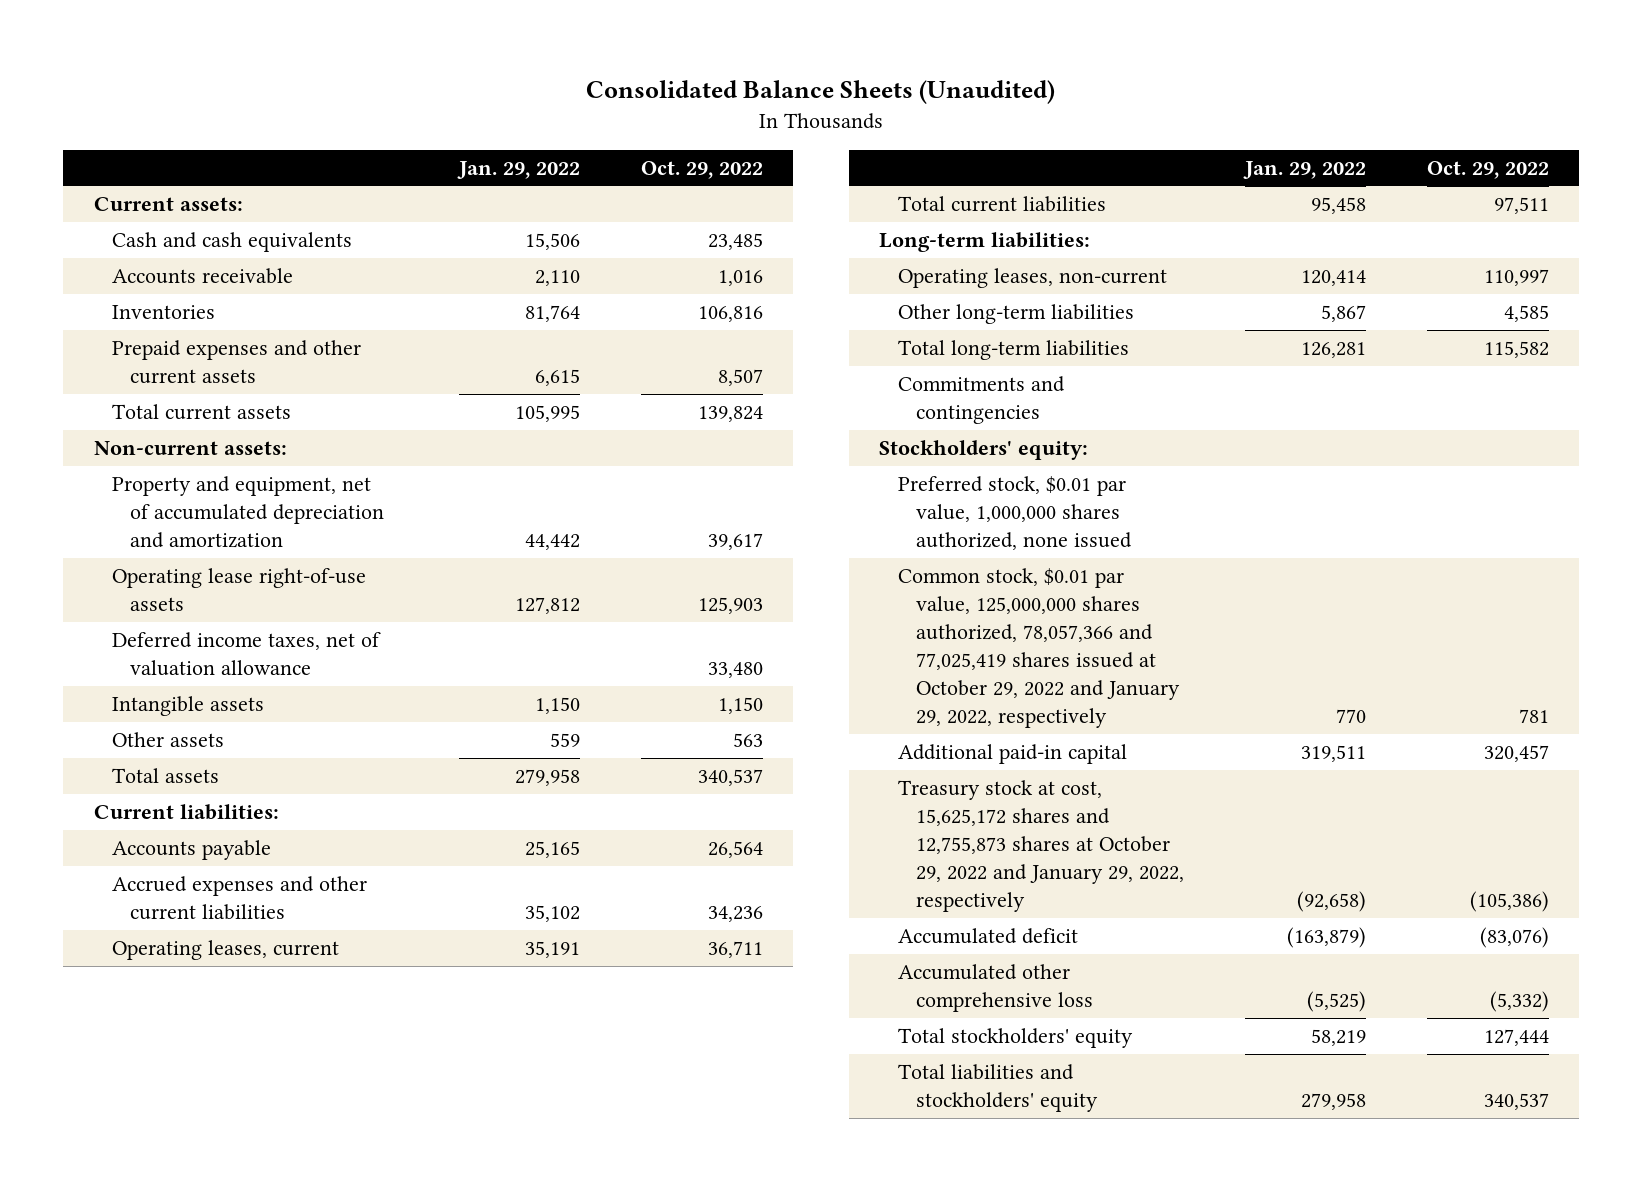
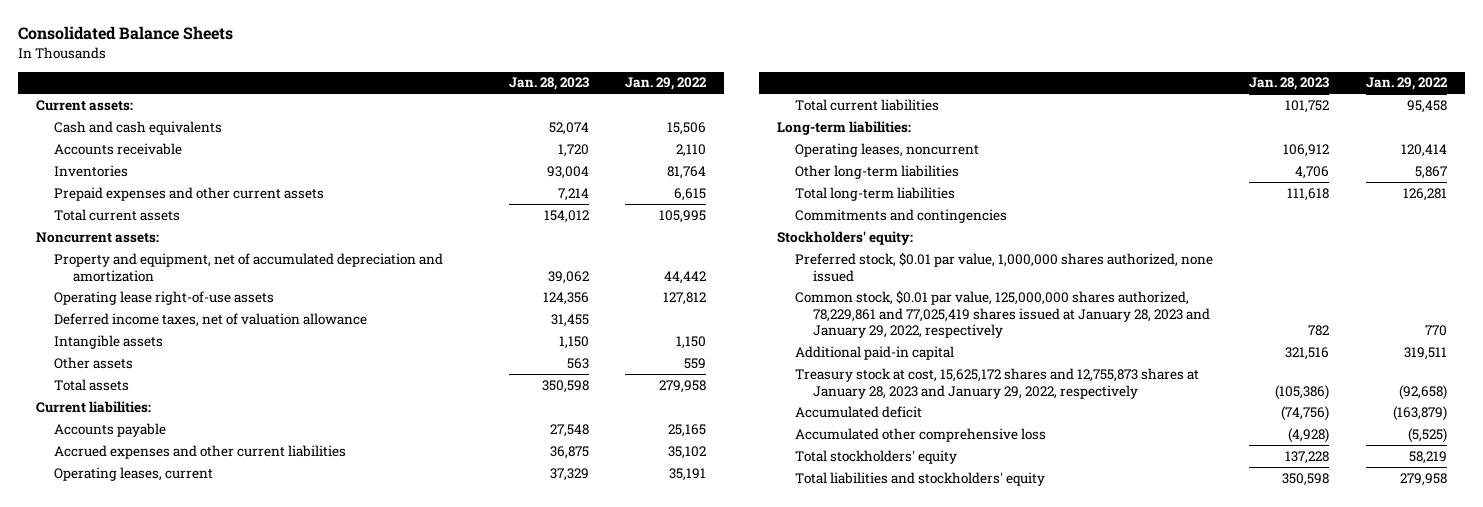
[586,79,1056,104] Consolidated Balance Sheets (Unaudited) -> [18,26,234,41] Consolidated Balance Sheets
[640,160,763,179] Oct. 29, 2022 -> none
none -> [508,77,589,91] Jan. 28, 2023
[93,441,287,456] Non-current assets: -> [36,231,160,243] Noncurrent assets:
[897,268,1167,289] Operating leases, non-current -> [794,142,979,157] Operating leases, noncurrent
[897,568,1180,729] Common stock, $0.01 par value, 125,000,000 shares authorized, 78,057,366 and 77,025,419 shares issued at October 29, 2022 and January 29, 2022, respectively -> [794,289,1211,339] Common stock, $0.01 par value, 125,000,000 shares authorized, 78,229,861 and 77,025,419 shares issued at January 28, 2023 and January 29, 2022, respectively
[897,780,1184,913] Treasury stock at cost, 15,625,172 shares and 12,755,873 shares at October 29, 2022 and January 29, 2022, respectively -> [794,367,1199,399] Treasury stock at cost, 15,625,172 shares and 12,755,873 shares at January 28, 2023 and January 29, 2022, respectively

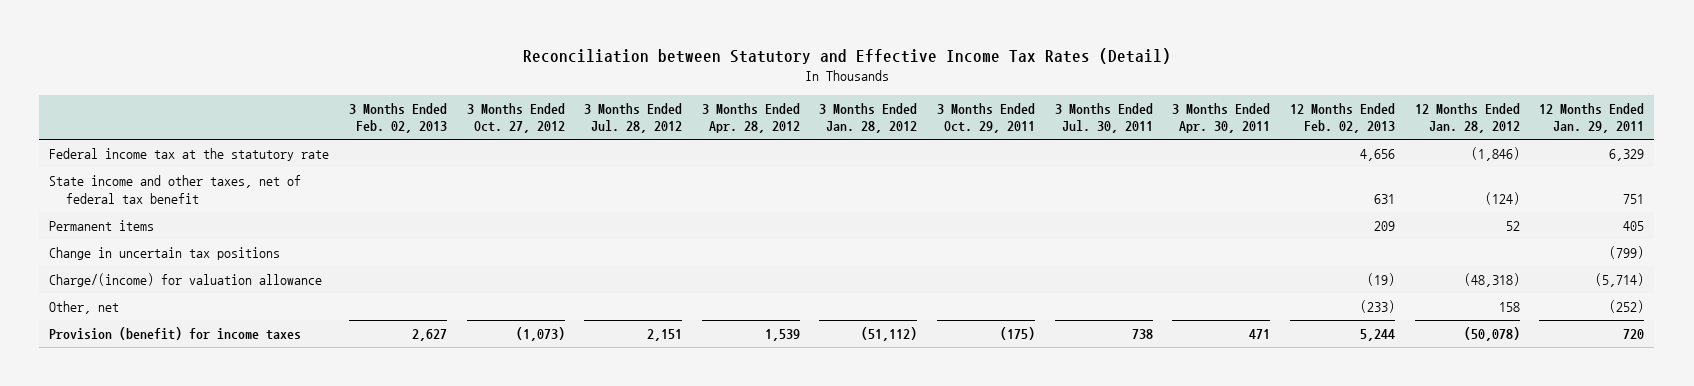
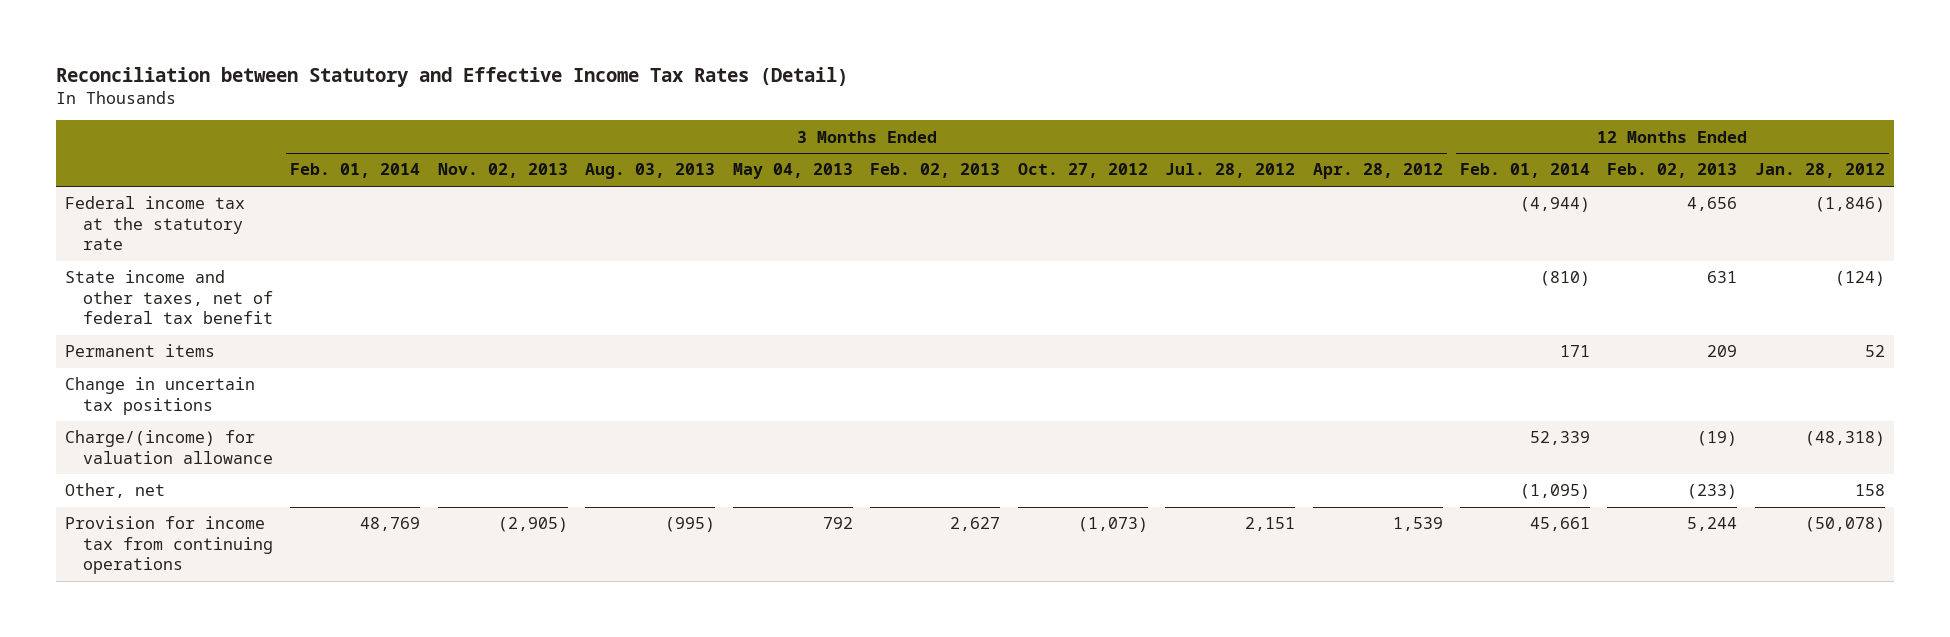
[819,102,918,134] 3 Months Ended Jan. 28, 2012 -> none
[937,102,1036,134] 3 Months Ended Oct. 29, 2011 -> none
[1054,102,1153,134] 3 Months Ended Jul. 30, 2011 -> none
[1172,102,1271,134] 3 Months Ended Apr. 30, 2011 -> none
[1539,102,1645,134] 12 Months Ended Jan. 29, 2011 -> none
none -> [290,163,421,179] Feb. 01, 2014
none -> [437,163,568,179] Nov. 02, 2013
none -> [585,163,716,180] Aug. 03, 2013
none -> [732,163,853,180] May 04, 2013
none -> [1460,163,1591,179] Feb. 01, 2014
[49,327,302,341] Provision (benefit) for income taxes -> [65,516,274,575] Provision for income tax from continuing operations

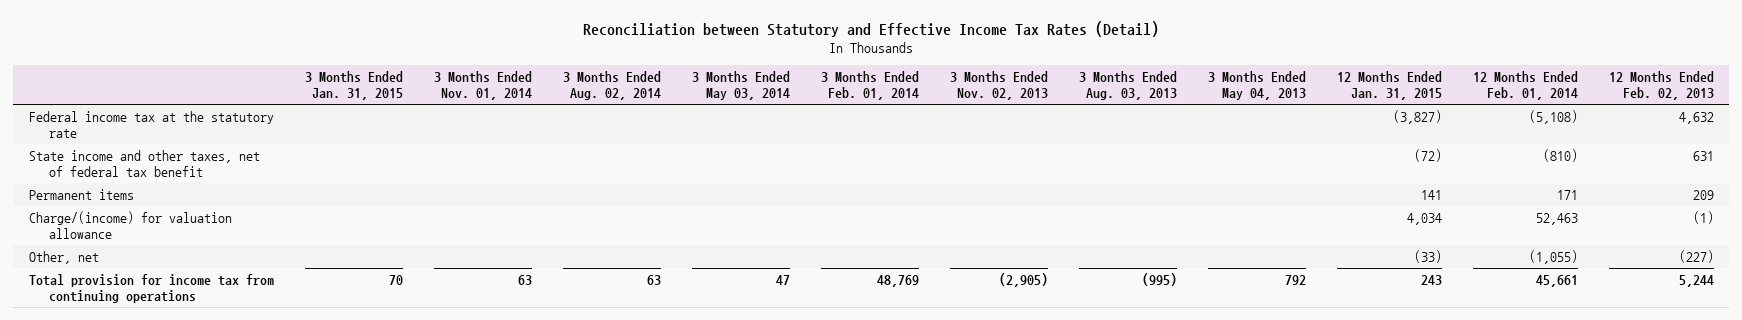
[870,163,1001,179] Feb. 02, 2013 -> none
[1017,163,1148,179] Oct. 27, 2012 -> none
[1165,163,1296,179] Jul. 28, 2012 -> none
[1312,163,1443,180] Apr. 28, 2012 -> none
[1754,163,1885,179] Jan. 28, 2012 -> none
none -> [304,70,403,101] 3 Months Ended Jan. 31, 2015
none -> [433,70,532,101] 3 Months Ended Nov. 01, 2014
none -> [562,70,661,101] 3 Months Ended Aug. 02, 2014
none -> [691,70,790,101] 3 Months Ended May 03, 2014
none -> [1336,70,1442,101] 12 Months Ended Jan. 31, 2015
[1520,197,1591,213] (4,944) -> [1528,109,1578,124] (5,108)
[1687,197,1738,212] 4,656 -> [1678,111,1714,124] 4,632
[65,377,256,415] Change in uncertain tax positions -> none
[1530,431,1591,446] 52,339 -> [1535,212,1578,225] 52,463
[1697,431,1738,447] (19) -> [1692,210,1714,224] (1)
[1520,484,1591,500] (1,095) -> [1528,249,1578,264] (1,055)
[1687,484,1738,500] (233) -> [1678,249,1714,263] (227)
[65,516,274,575] Provision for income tax from continuing operations -> [28,273,274,304] Total provision for income tax from continuing operations

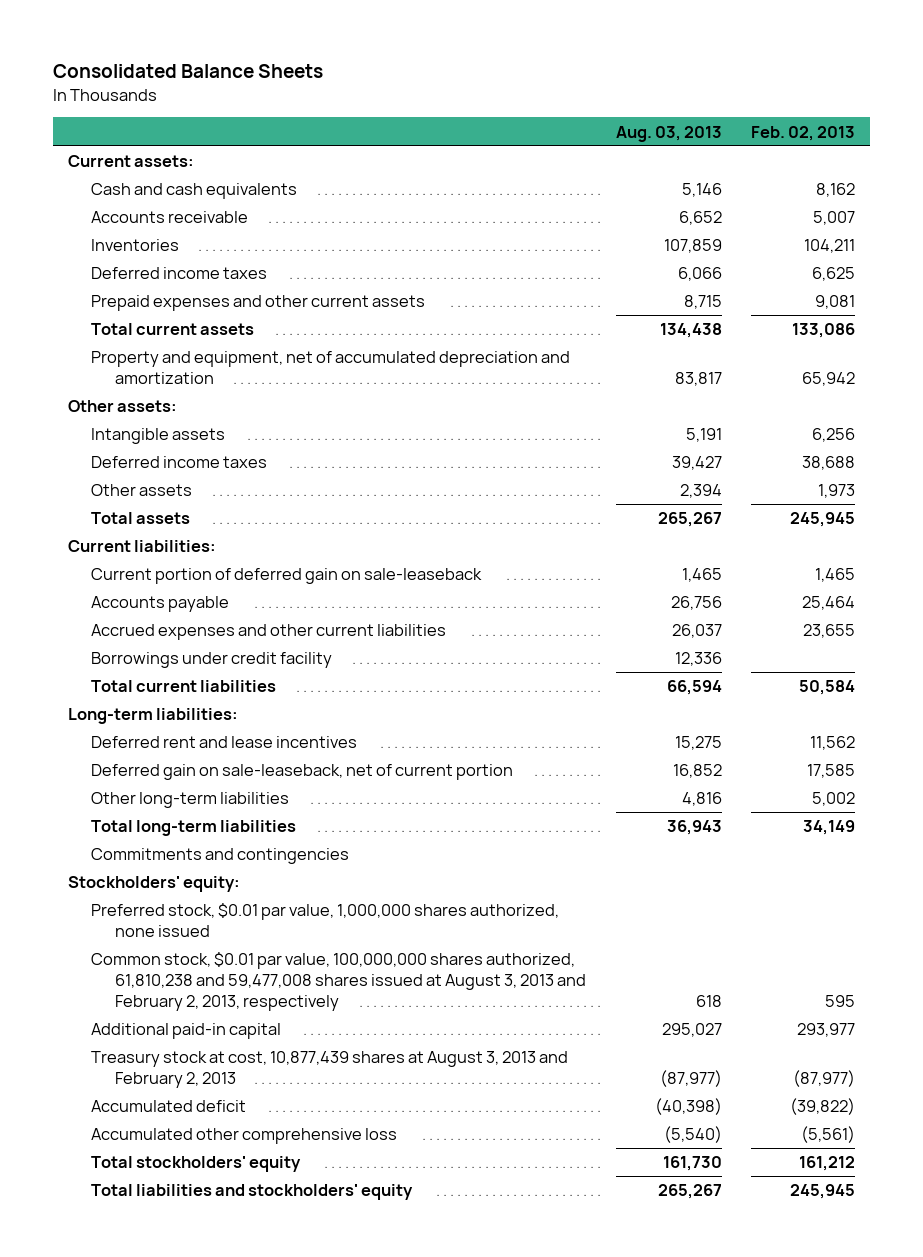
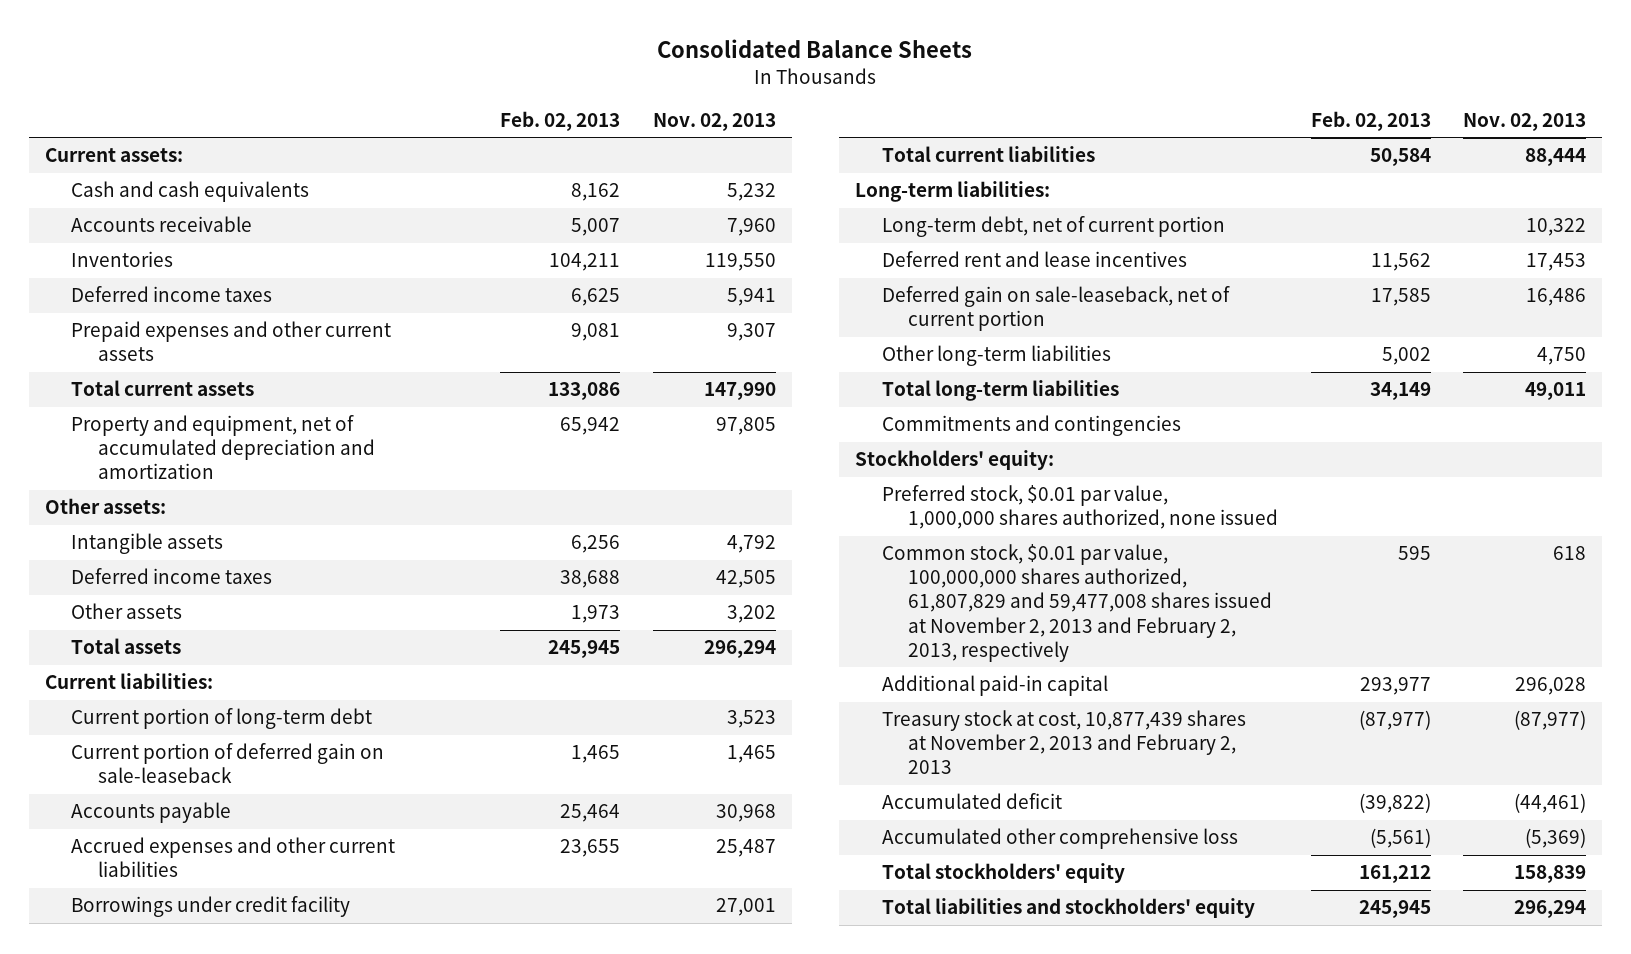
[615,125,722,142] Aug. 03, 2013 -> none
none -> [652,112,776,131] Nov. 02, 2013
none -> [71,708,373,730] Current portion of long-term debt
none -> [881,216,1225,238] Long-term debt, net of current portion
[91,952,587,1012] Common stock, $0.01 par value, 100,000,000 shares authorized, 61,810,238 and 59,477,008 shares issued at August 3, 2013 and February 2, 2013, respectively -> [881,544,1273,662] Common stock, $0.01 par value, 100,000,000 shares authorized, 61,807,829 and 59,477,008 shares issued at November 2, 2013 and February 2, 2013, respectively
[91,1051,569,1089] Treasury stock at cost, 10,877,439 shares at August 3, 2013 and February 2, 2013 -> [881,710,1246,775] Treasury stock at cost, 10,877,439 shares at November 2, 2013 and February 2, 2013

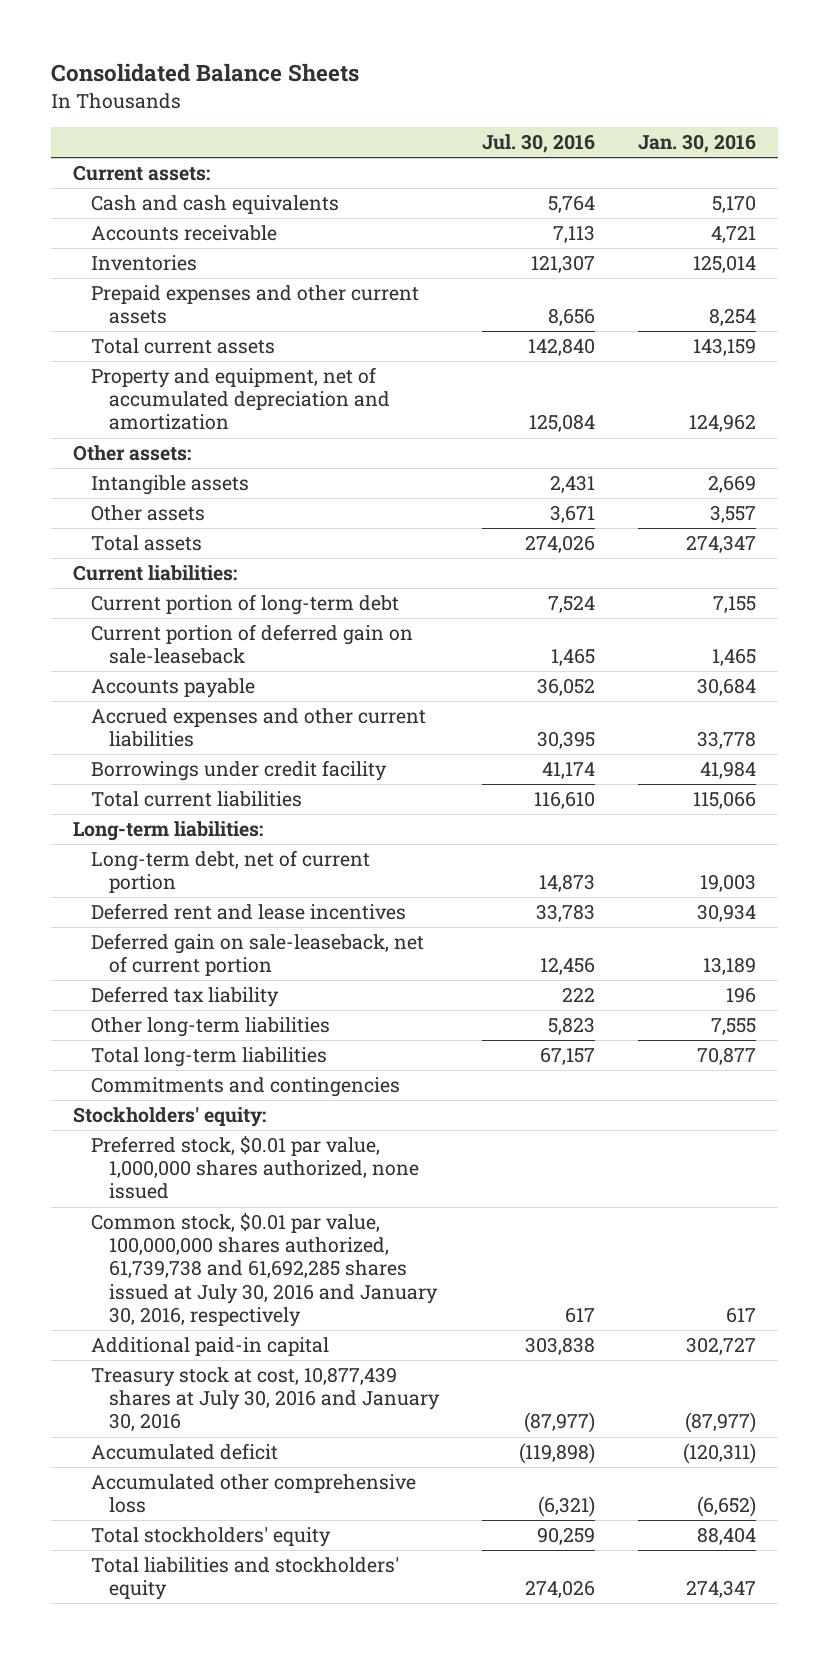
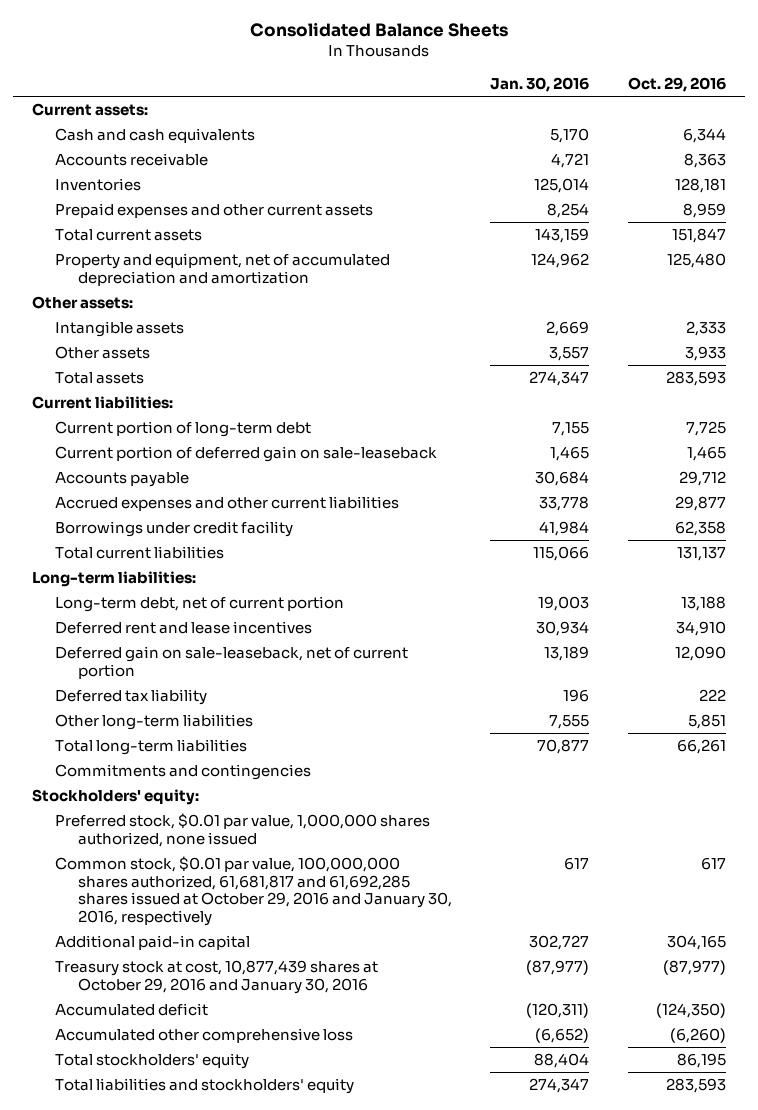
[481,134,595,154] Jul. 30, 2016 -> none
none -> [627,77,726,93] Oct. 29, 2016
[90,1212,438,1327] Common stock, $0.01 par value, 100,000,000 shares authorized, 61,739,738 and 61,692,285 shares issued at July 30, 2016 and January 30, 2016, respectively -> [54,856,452,926] Common stock, $0.01 par value, 100,000,000 shares authorized, 61,681,817 and 61,692,285 shares issued at October 29, 2016 and January 30, 2016, respectively
[90,1367,440,1432] Treasury stock at cost, 10,877,439 shares at July 30, 2016 and January 30, 2016 -> [54,960,378,994] Treasury stock at cost, 10,877,439 shares at October 29, 2016 and January 30, 2016

